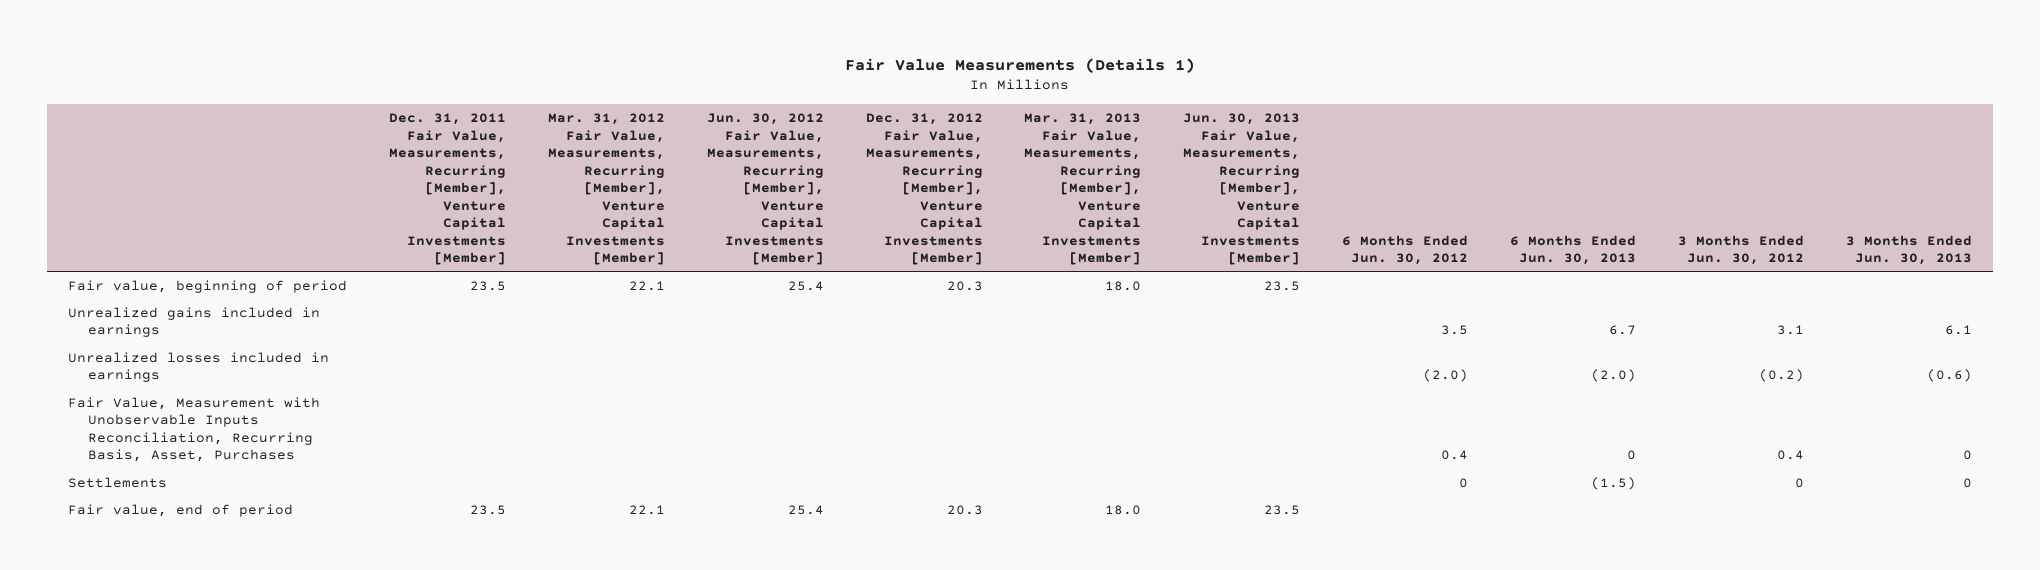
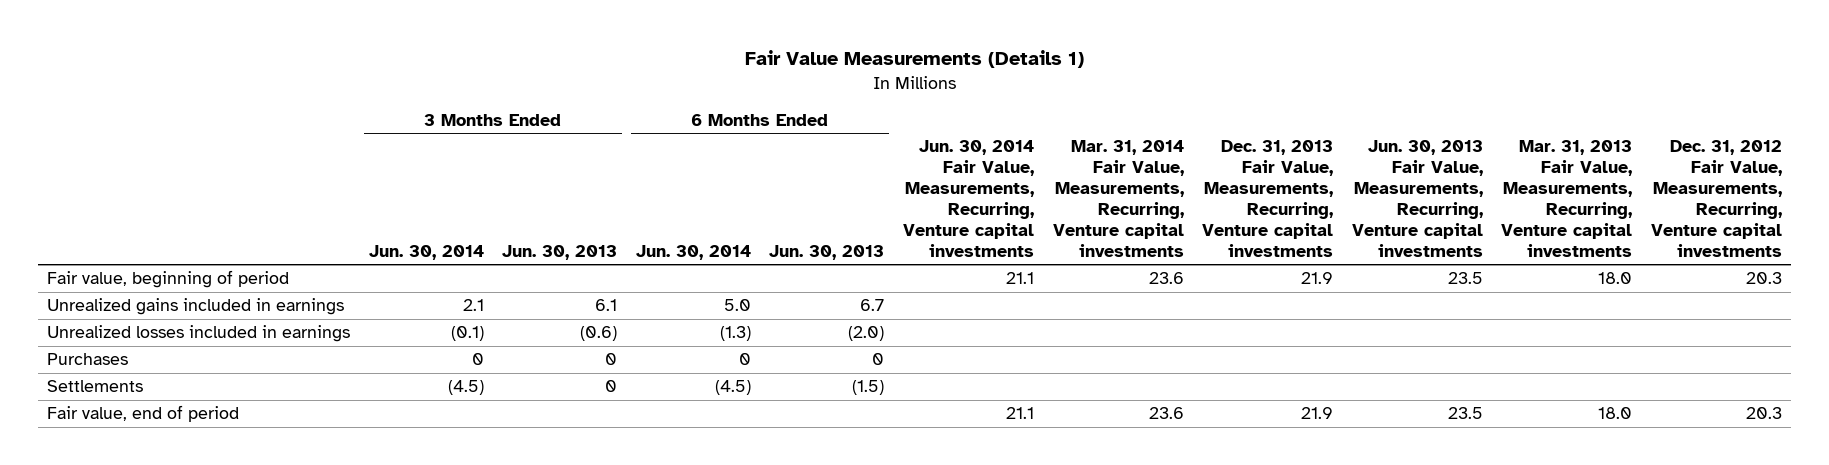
[388,113,506,266] Dec. 31, 2011 Fair Value, Measurements, Recurring [Member], Venture Capital Investments [Member] -> none
[547,113,665,266] Mar. 31, 2012 Fair Value, Measurements, Recurring [Member], Venture Capital Investments [Member] -> none
[706,113,824,266] Jun. 30, 2012 Fair Value, Measurements, Recurring [Member], Venture Capital Investments [Member] -> none
[865,113,983,266] Dec. 31, 2012 Fair Value, Measurements, Recurring [Member], Venture Capital Investments [Member] -> none
[1024,113,1142,266] Mar. 31, 2013 Fair Value, Measurements, Recurring [Member], Venture Capital Investments [Member] -> none
[1183,113,1301,266] Jun. 30, 2013 Fair Value, Measurements, Recurring [Member], Venture Capital Investments [Member] -> none
[1342,234,1469,266] 6 Months Ended Jun. 30, 2012 -> none
[1678,234,1805,266] 3 Months Ended Jun. 30, 2012 -> none
none -> [368,245,484,261] Jun. 30, 2014
none -> [635,245,751,261] Jun. 30, 2014
none -> [903,140,1035,258] Jun. 30, 2014 Fair Value, Measurements, Recurring, Venture capital investments
none -> [1052,140,1184,258] Mar. 31, 2014 Fair Value, Measurements, Recurring, Venture capital investments
none -> [1202,140,1334,258] Dec. 31, 2013 Fair Value, Measurements, Recurring, Venture capital investments
none -> [1351,140,1483,258] Jun. 30, 2013 Fair Value, Measurements, Recurring, Venture capital investments
none -> [1501,140,1633,258] Mar. 31, 2013 Fair Value, Measurements, Recurring, Venture capital investments
none -> [1650,140,1782,258] Dec. 31, 2012 Fair Value, Measurements, Recurring, Venture capital investments
[67,396,320,463] Fair Value, Measurement with Unobservable Inputs Reconciliation, Recurring Basis, Asset, Purchases -> [47,353,129,366] Purchases

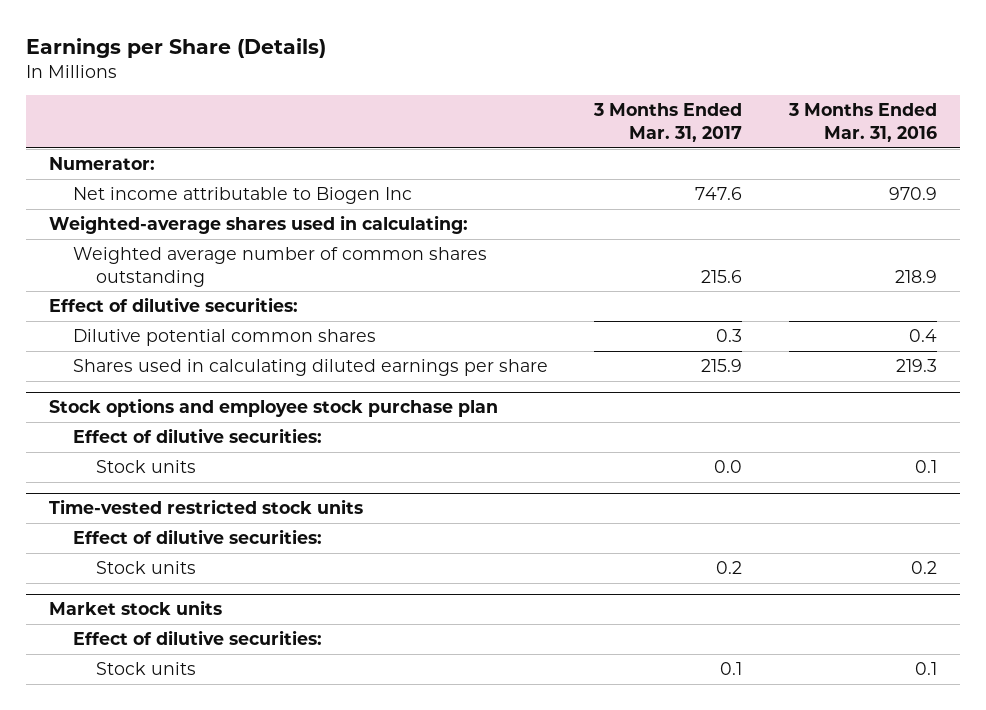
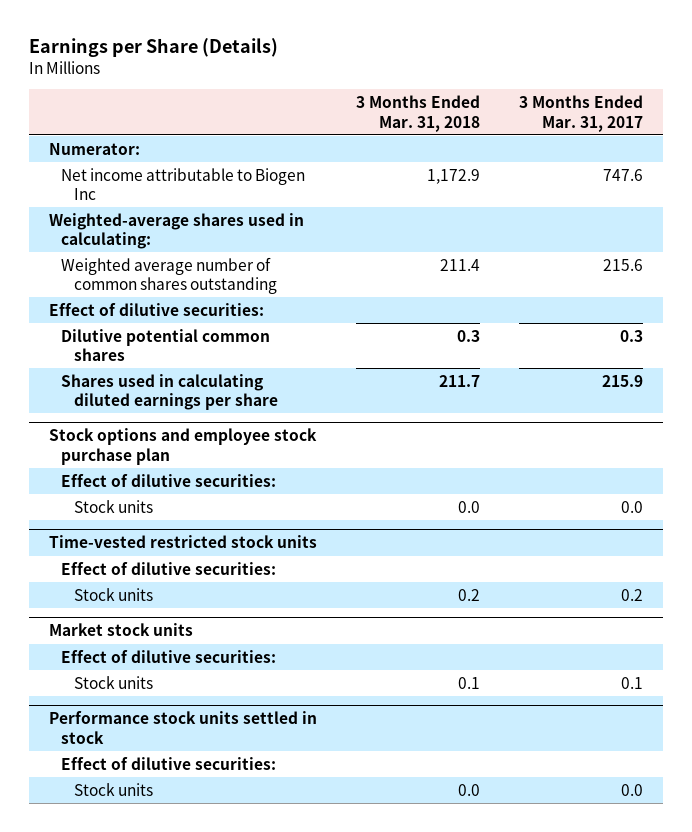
[788,103,938,142] 3 Months Ended Mar. 31, 2016 -> none
none -> [355,94,480,132] 3 Months Ended Mar. 31, 2018
none -> [48,711,317,745] Performance stock units settled in stock
none -> [61,756,277,770] Effect of dilutive securities:
none -> [74,782,154,796] Stock units

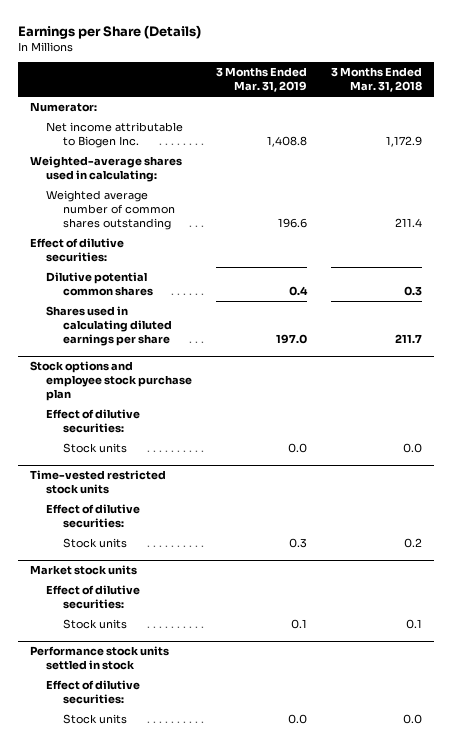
[519,94,644,132] 3 Months Ended Mar. 31, 2017 -> none
none -> [216,67,308,93] 3 Months Ended Mar. 31, 2019
[61,167,306,201] Net income attributable to Biogen Inc -> [46,122,184,149] Net income attributable to Biogen Inc.

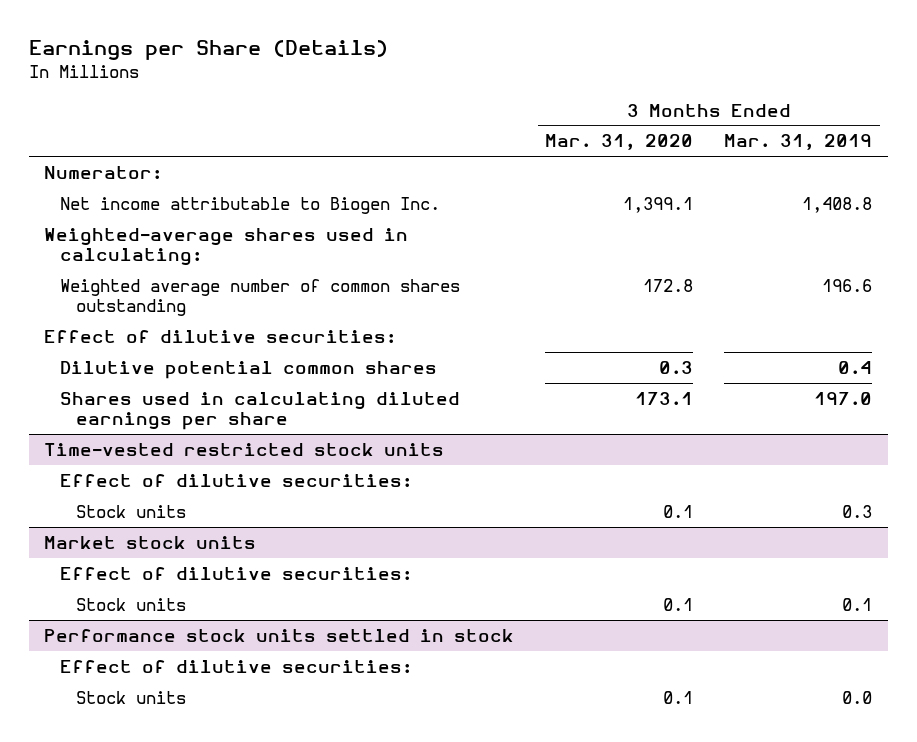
[330,67,422,93] 3 Months Ended Mar. 31, 2018 -> none
none -> [545,134,694,151] Mar. 31, 2020
[30,361,193,402] Stock options and employee stock purchase plan -> none
[46,409,141,434] Effect of dilutive securities: -> none
[62,443,127,454] Stock units -> none

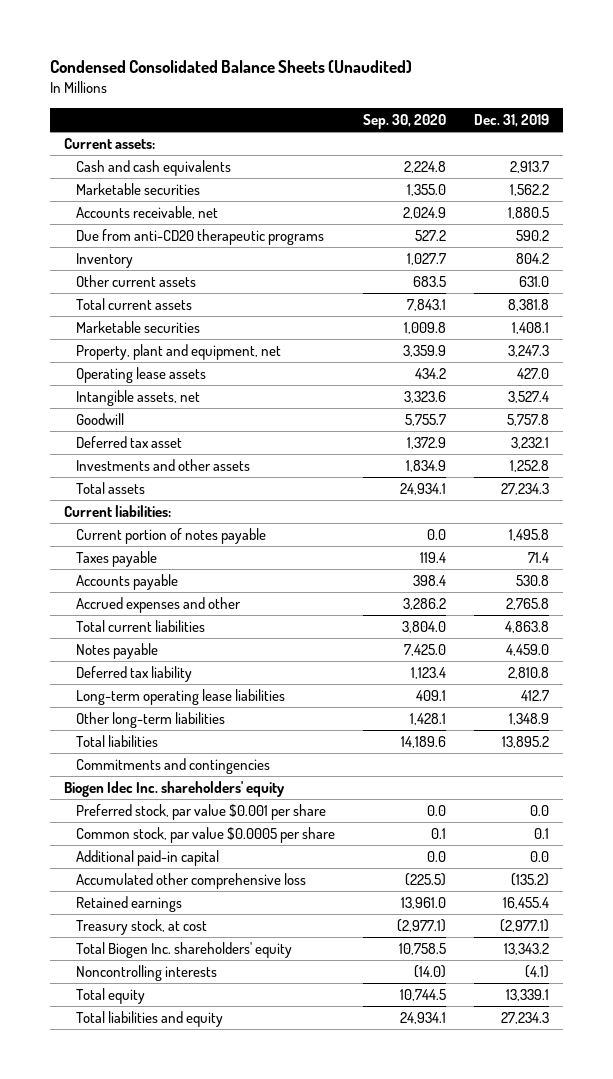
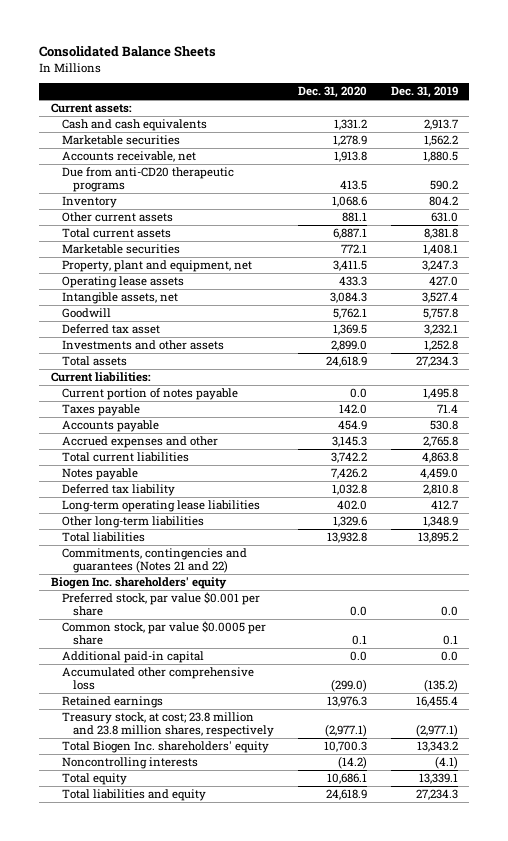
[50,60,413,74] Condensed Consolidated Balance Sheets (Unaudited) -> [38,46,216,58] Consolidated Balance Sheets
[362,113,446,129] Sep. 30, 2020 -> none
none -> [297,86,367,99] Dec. 31, 2020
[75,758,270,775] Commitments and contingencies -> [62,548,248,574] Commitments, contingencies and guarantees (Notes 21 and 22)
[64,781,286,798] Biogen Idec Inc. shareholders' equity -> [50,577,227,590] Biogen Inc. shareholders' equity
[75,919,207,936] Treasury stock, at cost -> [62,712,275,738] Treasury stock, at cost; 23.8 million and 23.8 million shares, respectively

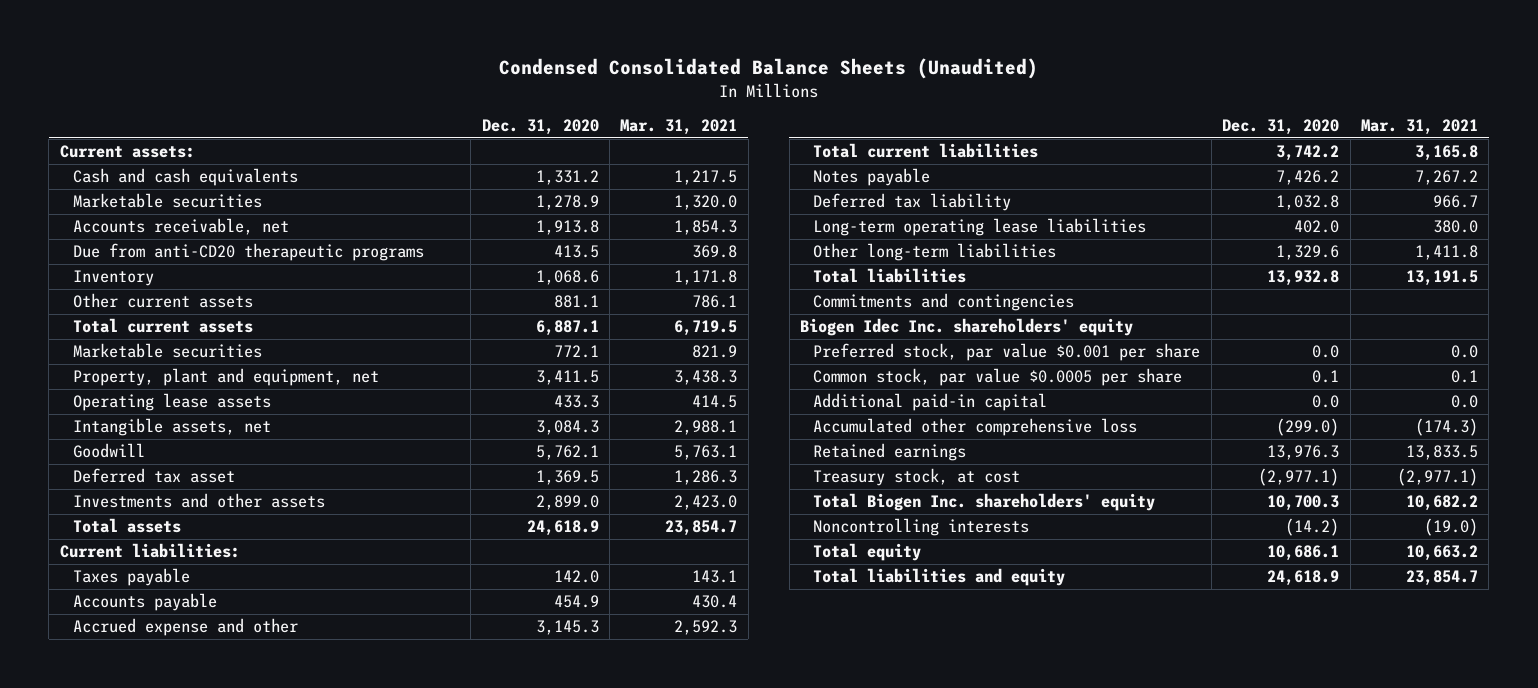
[38,46,216,58] Consolidated Balance Sheets -> [498,58,1038,80] Condensed Consolidated Balance Sheets (Unaudited)
[390,86,458,99] Dec. 31, 2019 -> none
none -> [620,119,738,136] Mar. 31, 2021
[62,388,239,401] Current portion of notes payable -> none
[62,436,219,449] Accrued expenses and other -> [72,618,298,637] Accrued expense and other
[62,548,248,574] Commitments, contingencies and guarantees (Notes 21 and 22) -> [813,293,1075,312] Commitments and contingencies
[50,577,227,590] Biogen Inc. shareholders' equity -> [800,318,1134,337] Biogen Idec Inc. shareholders' equity
[62,712,275,738] Treasury stock, at cost; 23.8 million and 23.8 million shares, respectively -> [813,468,1021,487] Treasury stock, at cost

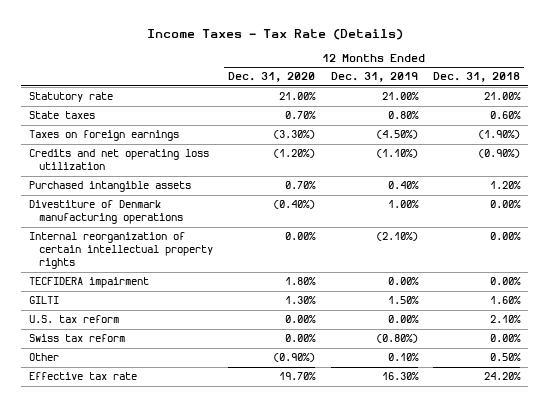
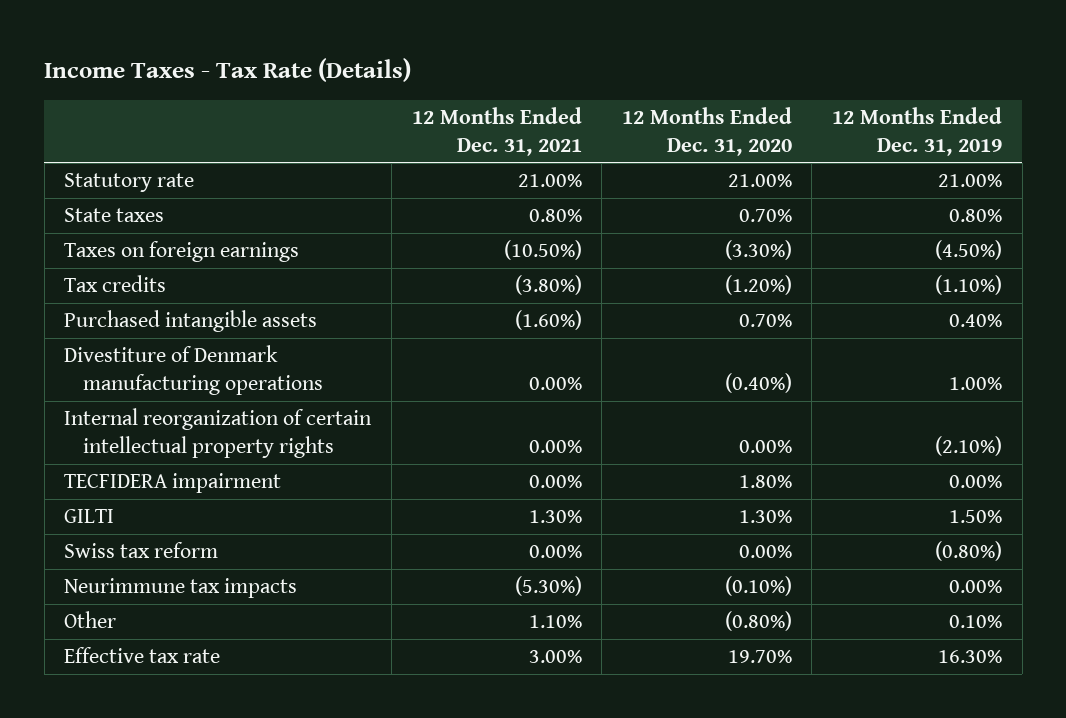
[433,72,521,83] Dec. 31, 2018 -> none
none -> [411,106,582,156] 12 Months Ended Dec. 31, 2021
[28,149,209,171] Credits and net operating loss utilization -> [64,275,167,293] Tax credits
[28,315,119,324] U.S. tax reform -> none
none -> [64,578,298,599] Neurimmune tax impacts
[273,353,316,363] (0.90%) -> [724,611,792,632] (0.80%)

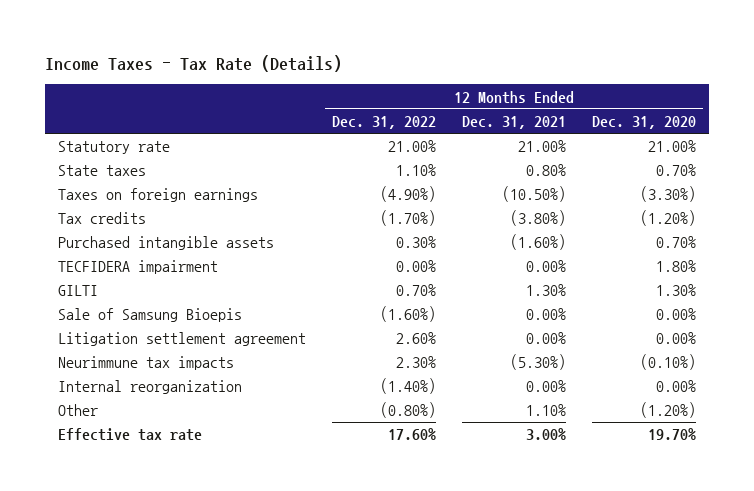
[832,106,1003,156] 12 Months Ended Dec. 31, 2019 -> none
none -> [331,115,436,129] Dec. 31, 2022
[64,345,324,396] Divestiture of Denmark manufacturing operations -> none
[64,408,373,459] Internal reorganization of certain intellectual property rights -> none
[64,542,219,559] Swiss tax reform -> none
none -> [57,308,242,323] Sale of Samsung Bioepis
none -> [57,332,306,347] Litigation settlement agreement
none -> [57,380,242,395] Internal reorganization
[724,611,792,632] (0.80%) -> [640,402,697,419] (1.20%)

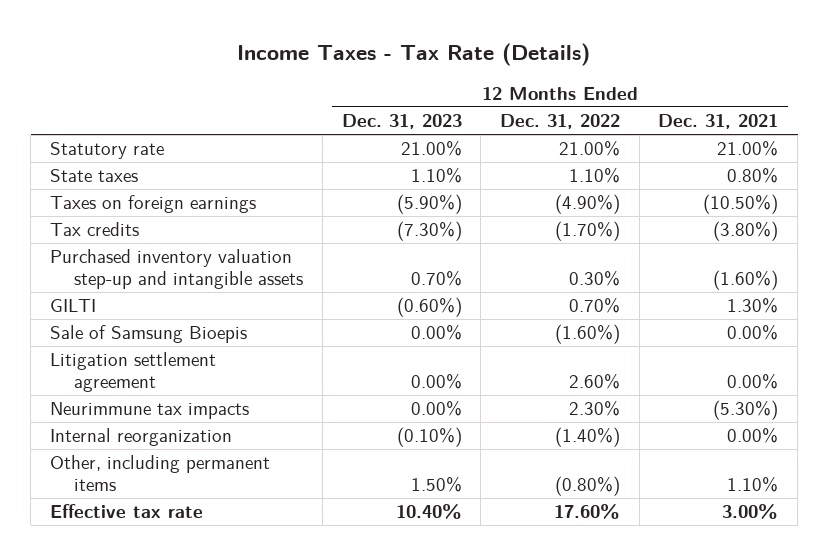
[592,115,697,129] Dec. 31, 2020 -> none
none -> [341,114,462,130] Dec. 31, 2023
[57,260,218,275] TECFIDERA impairment -> none
[57,236,274,251] Purchased intangible assets -> [49,249,304,290] Purchased inventory valuation step-up and intangible assets
[57,404,98,417] Other -> [49,455,270,492] Other, including permanent items

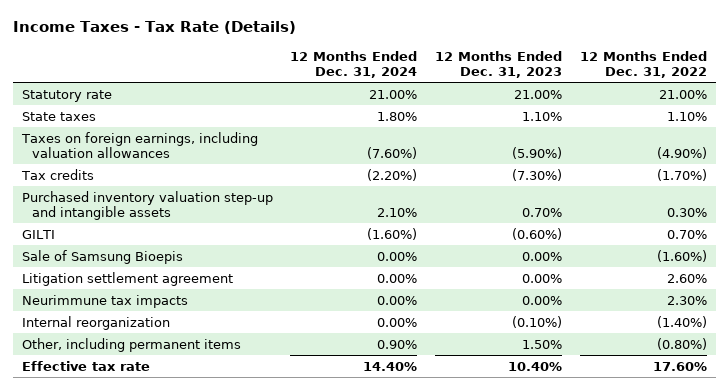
[658,114,779,130] Dec. 31, 2021 -> none
none -> [290,50,418,78] 12 Months Ended Dec. 31, 2024
[49,195,256,214] Taxes on foreign earnings -> [20,131,258,158] Taxes on foreign earnings, including valuation allowances

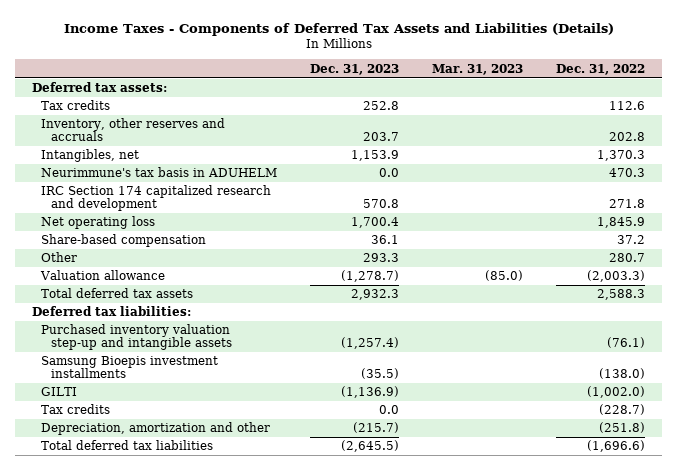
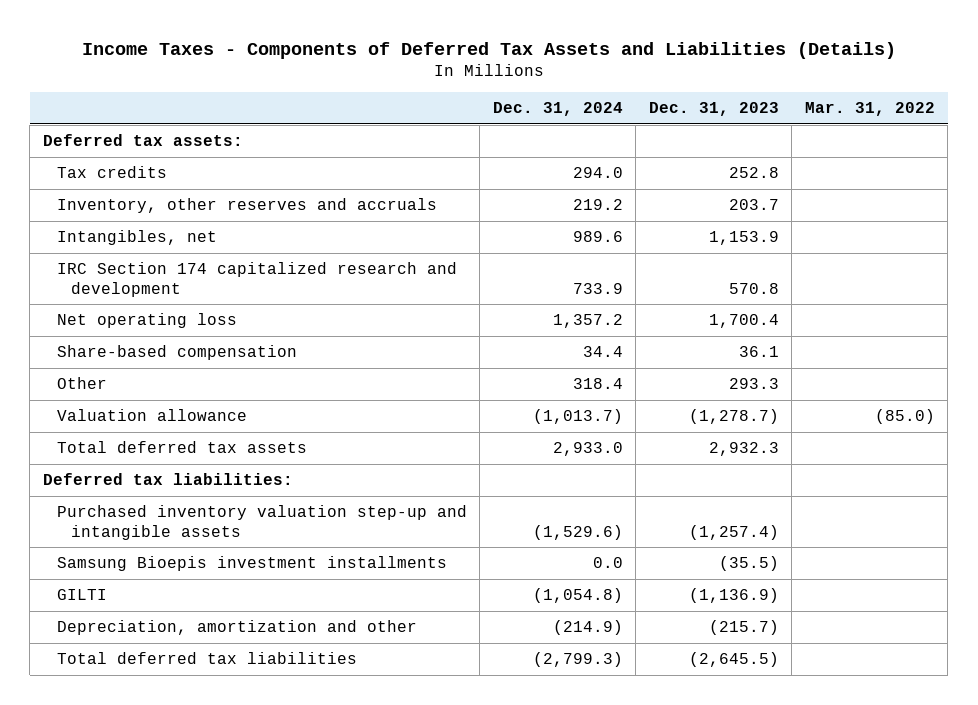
[432,63,524,75] Mar. 31, 2023 -> none
[556,63,646,75] Dec. 31, 2022 -> none
none -> [492,102,623,117] Dec. 31, 2024
none -> [804,102,935,117] Mar. 31, 2022
[41,167,278,178] Neurimmune's tax basis in ADUHELM -> none
[41,404,111,415] Tax credits -> none

